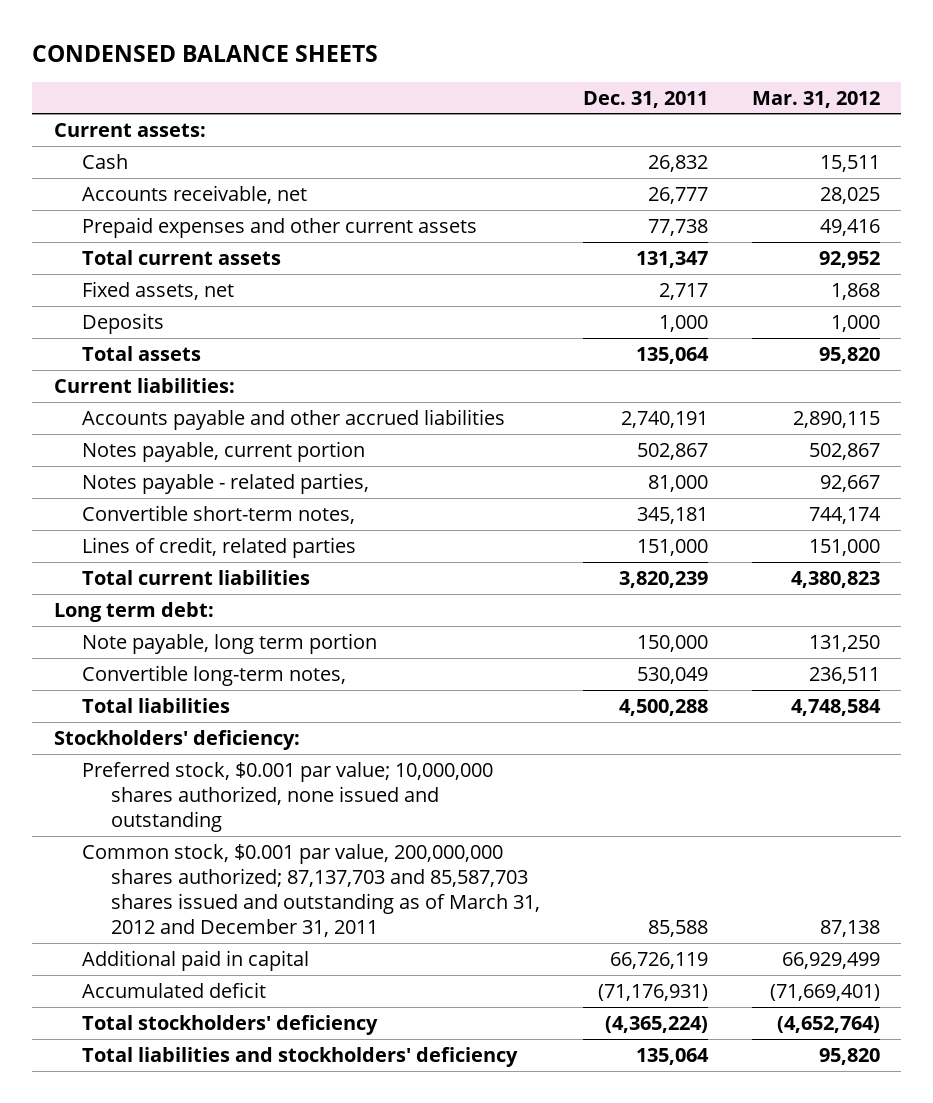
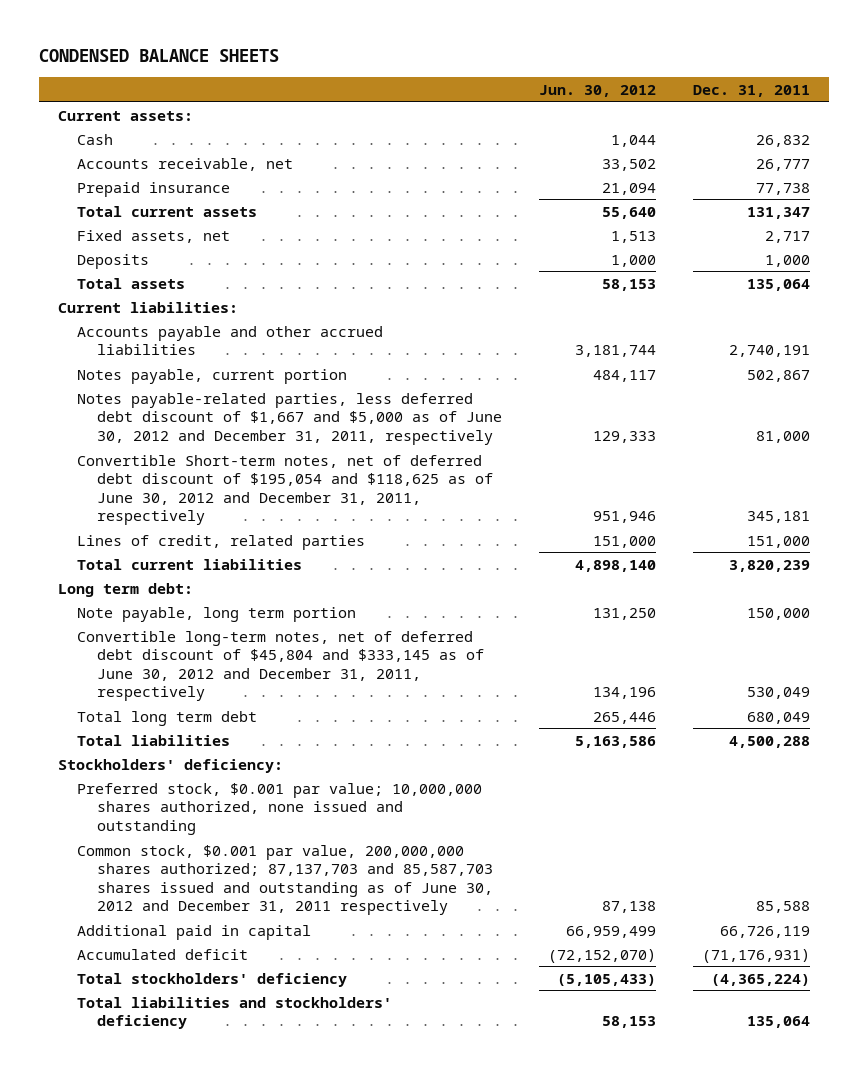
[751,90,880,108] Mar. 31, 2012 -> none
none -> [538,84,656,97] Jun. 30, 2012
[82,216,478,238] Prepaid expenses and other current assets -> [77,181,231,197] Prepaid insurance
[82,472,370,494] Notes payable - related parties, -> [77,392,502,445] Notes payable-related parties, less deferred debt discount of $1,667 and $5,000 as of June 30, 2012 and December 31, 2011, respectively
[82,504,356,524] Convertible short-term notes, -> [77,454,493,526] Convertible Short-term notes, net of deferred debt discount of $195,054 and $118,625 as of June 30, 2012 and December 31, 2011, respectively
[82,664,347,686] Convertible long-term notes, -> [77,630,484,702] Convertible long-term notes, net of deferred debt discount of $45,804 and $333,145 as of June 30, 2012 and December 31, 2011, respectively
none -> [77,710,258,726] Total long term debt
[82,843,541,938] Common stock, $0.001 par value, 200,000,000 shares authorized; 87,137,703 and 85,587,703 shares issued and outstanding as of March 31, 2012 and December 31, 2011 -> [77,844,493,916] Common stock, $0.001 par value, 200,000,000 shares authorized; 87,137,703 and 85,587,703 shares issued and outstanding as of June 30, 2012 and December 31, 2011 respectively

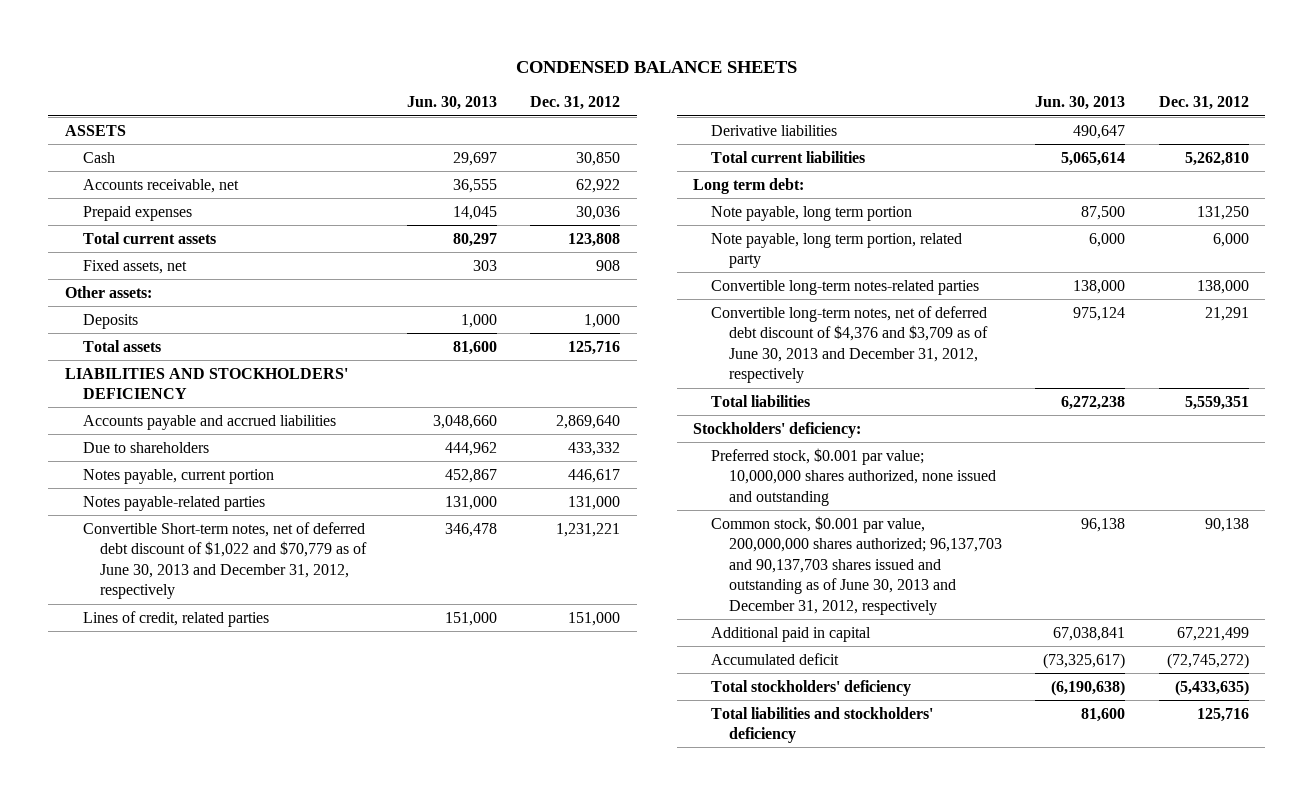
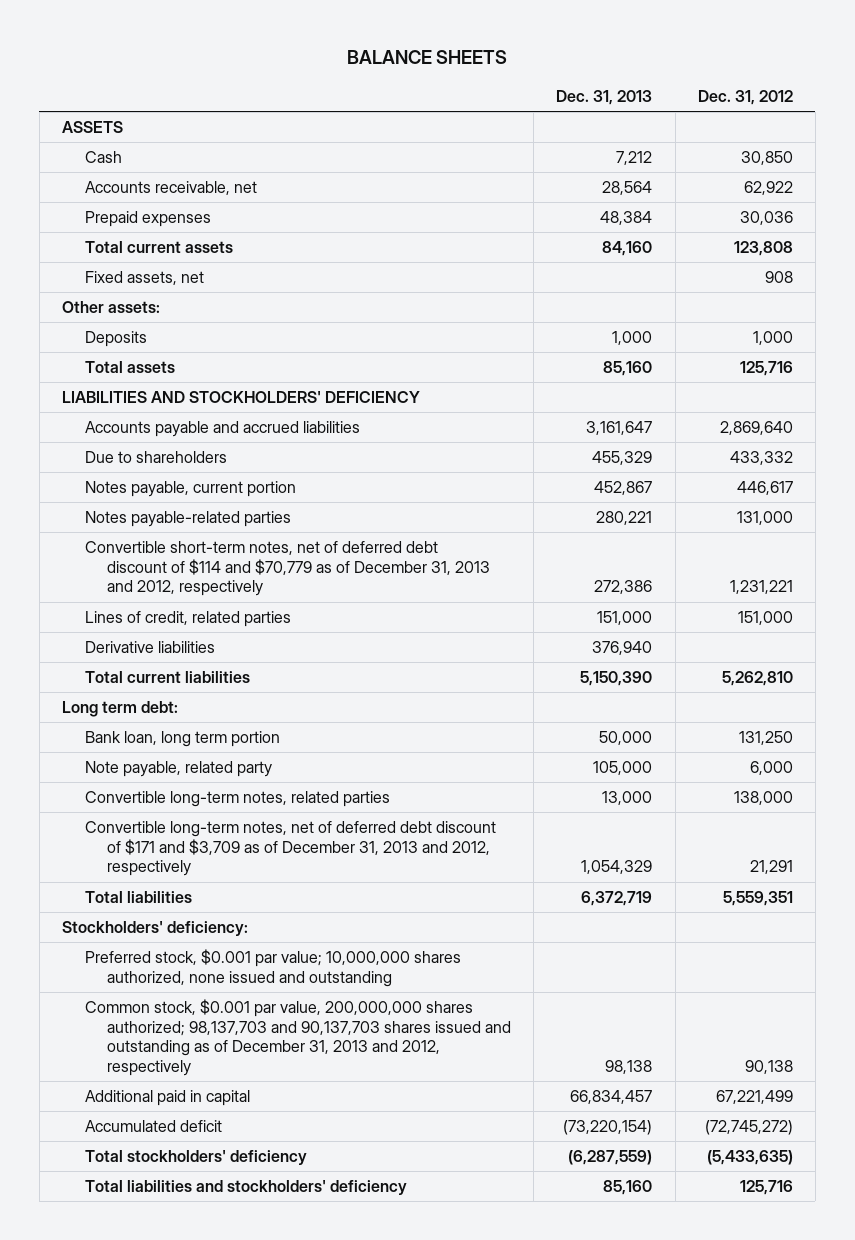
[515,60,797,73] CONDENSED BALANCE SHEETS -> [347,50,508,65] BALANCE SHEETS
[406,96,497,111] Jun. 30, 2013 -> none
none -> [556,89,653,105] Dec. 31, 2013
[82,521,368,600] Convertible Short-term notes, net of deferred debt discount of $1,022 and $70,779 as of June 30, 2013 and December 31, 2012, respectively -> [84,541,490,597] Convertible short-term notes, net of deferred debt discount of $114 and $70,779 as of December 31, 2013 and 2012, respectively
[711,205,913,221] Note payable, long term portion -> [84,731,280,748] Bank loan, long term portion
[711,232,963,269] Note payable, long term portion, related party -> [84,761,272,778] Note payable, related party
[711,279,980,295] Convertible long-term notes-related parties -> [84,791,390,808] Convertible long-term notes, related parties
[711,305,988,384] Convertible long-term notes, net of deferred debt discount of $4,376 and $3,709 as of June 30, 2013 and December 31, 2012, respectively -> [84,821,496,877] Convertible long-term notes, net of deferred debt discount of $171 and $3,709 as of December 31, 2013 and 2012, respectively
[711,515,1002,615] Common stock, $0.001 par value, 200,000,000 shares authorized; 96,137,703 and 90,137,703 shares issued and outstanding as of June 30, 2013 and December 31, 2012, respectively -> [84,999,511,1076] Common stock, $0.001 par value, 200,000,000 shares authorized; 98,137,703 and 90,137,703 shares issued and outstanding as of December 31, 2013 and 2012, respectively

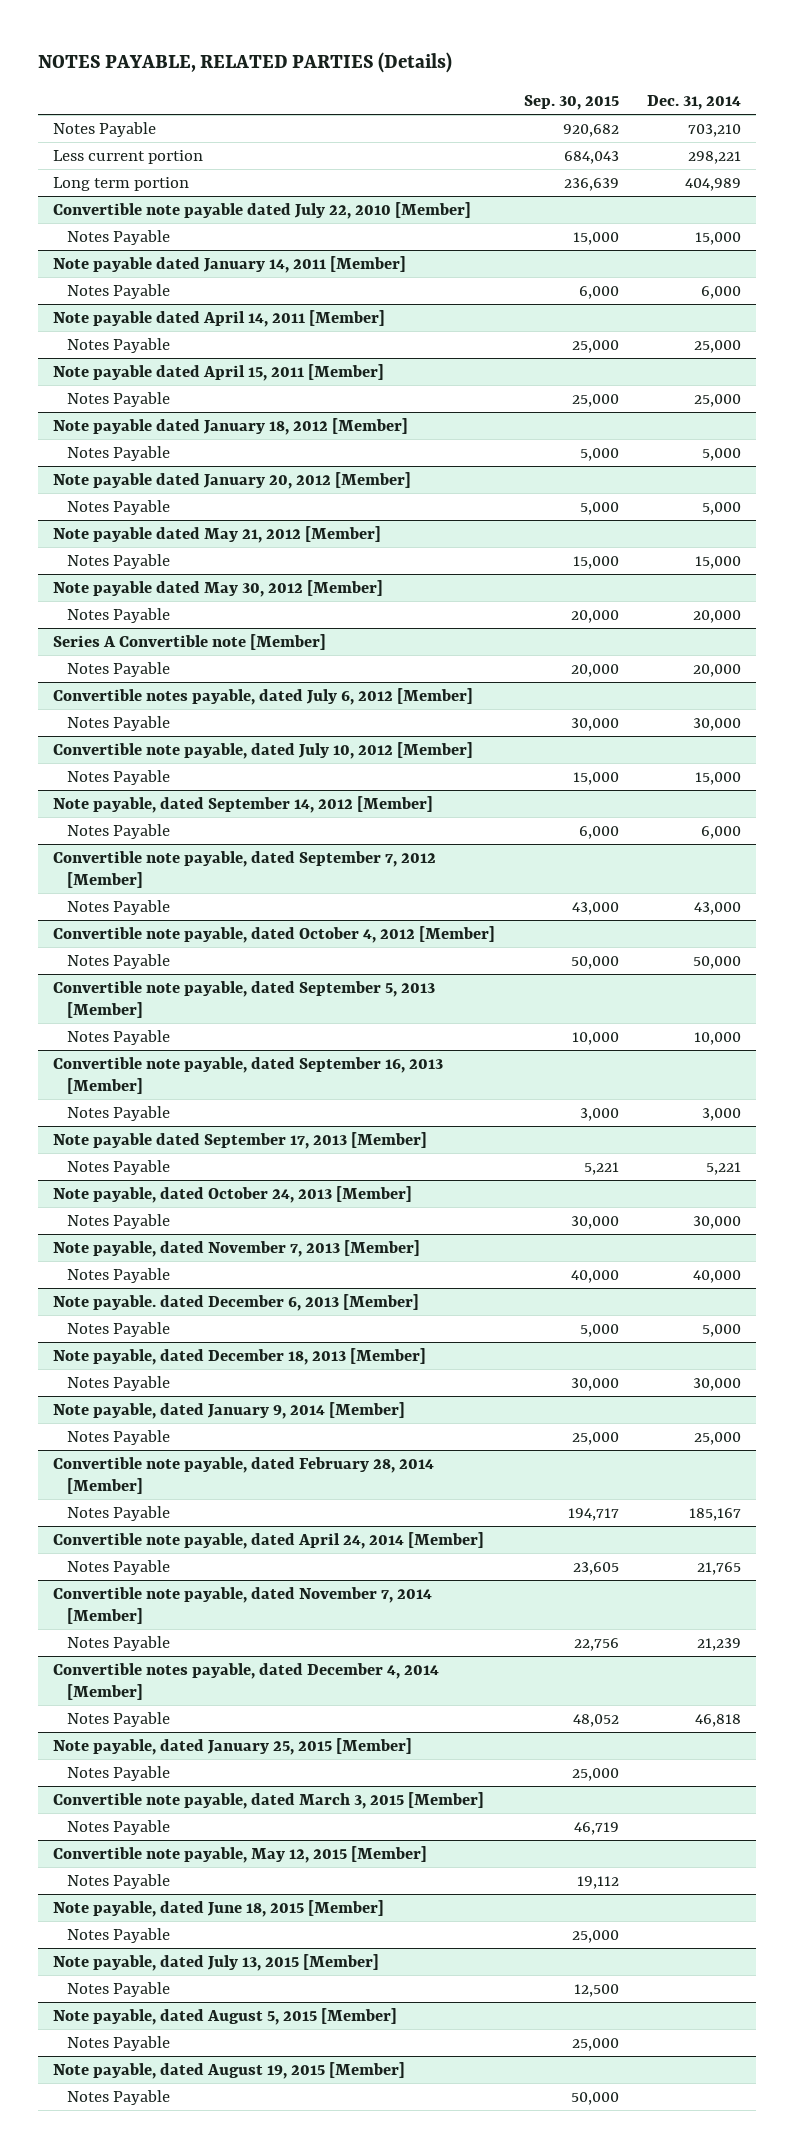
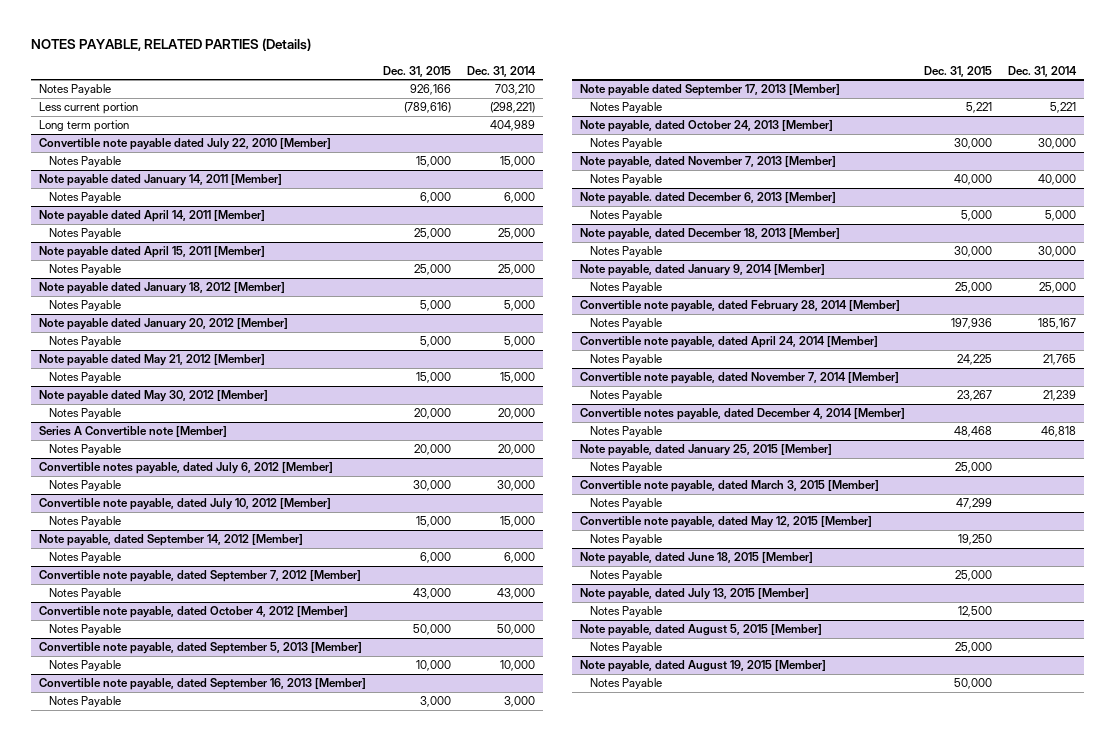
[523,95,619,111] Sep. 30, 2015 -> none
none -> [382,65,451,77] Dec. 31, 2015
[688,150,742,164] 298,221 -> [489,102,535,114] (298,221)
[52,1845,427,1863] Convertible note payable, May 12, 2015 [Member] -> [580,516,873,529] Convertible note payable, dated May 12, 2015 [Member]

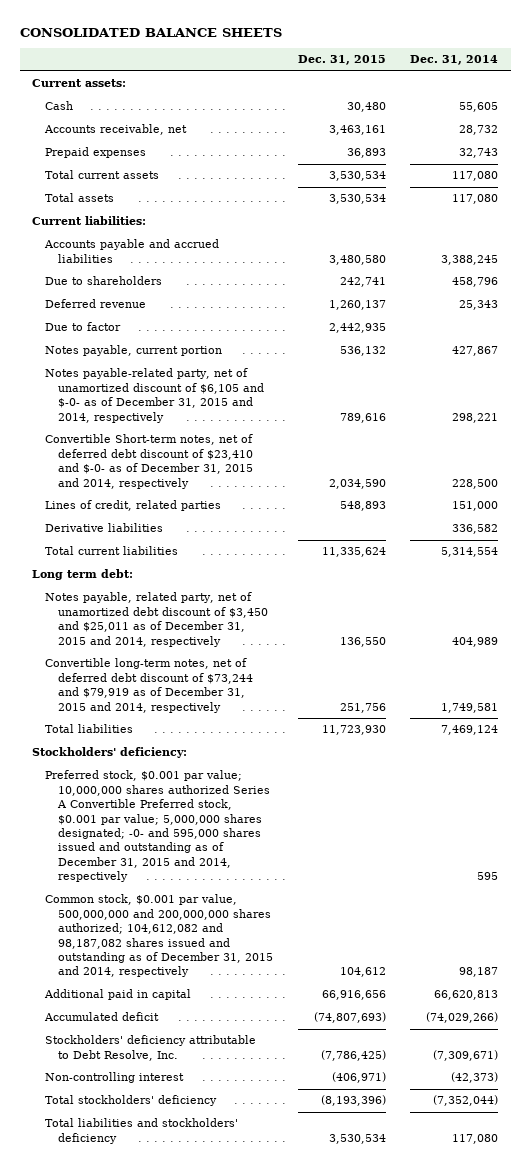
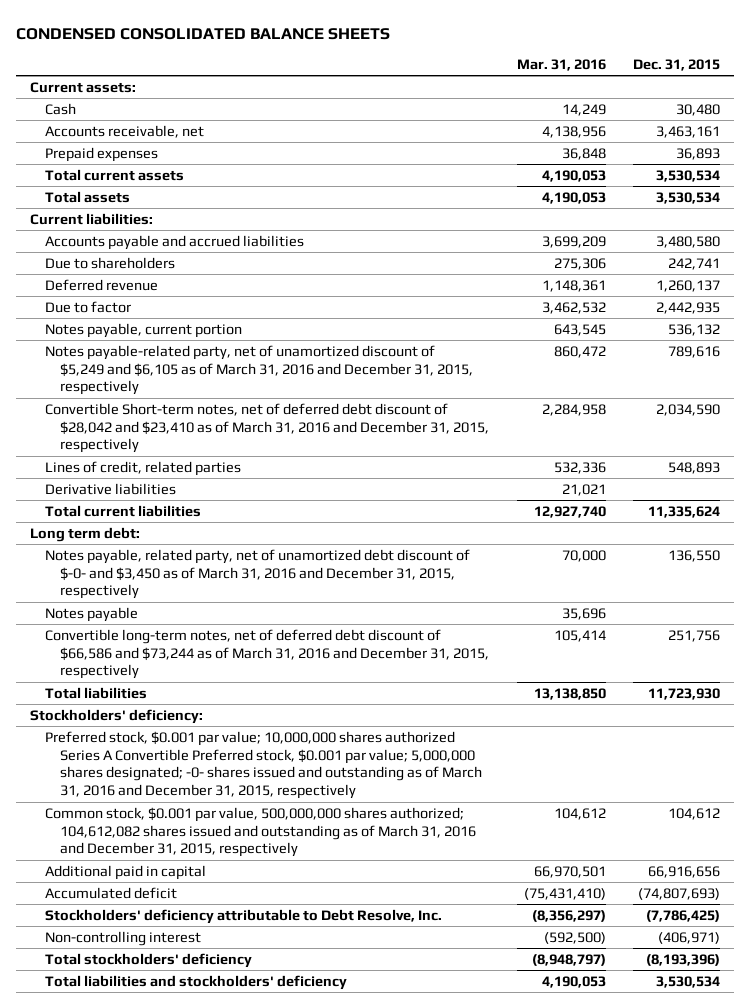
[19,27,282,37] CONSOLIDATED BALANCE SHEETS -> [16,27,391,40] CONDENSED CONSOLIDATED BALANCE SHEETS
[410,55,499,66] Dec. 31, 2014 -> none
none -> [516,58,606,71] Mar. 31, 2016
[45,368,265,423] Notes payable-related party, net of unamortized discount of $6,105 and $-0- as of December 31, 2015 and 2014, respectively -> [44,344,473,396] Notes payable-related party, net of unamortized discount of $5,249 and $6,105 as of March 31, 2016 and December 31, 2015, respectively
[45,434,254,489] Convertible Short-term notes, net of deferred debt discount of $23,410 and $-0- as of December 31, 2015 and 2014, respectively -> [44,402,489,454] Convertible Short-term notes, net of deferred debt discount of $28,042 and $23,410 as of March 31, 2016 and December 31, 2015, respectively
[45,592,269,647] Notes payable, related party, net of unamortized debt discount of $3,450 and $25,011 as of December 31, 2015 and 2014, respectively -> [44,548,470,600] Notes payable, related party, net of unamortized debt discount of $-0- and $3,450 as of March 31, 2016 and December 31, 2015, respectively
none -> [44,606,138,622] Notes payable
[45,658,254,713] Convertible long-term notes, net of deferred debt discount of $73,244 and $79,919 as of December 31, 2015 and 2014, respectively -> [44,628,489,680] Convertible long-term notes, net of deferred debt discount of $66,586 and $73,244 as of March 31, 2016 and December 31, 2015, respectively
[45,770,271,883] Preferred stock, $0.001 par value; 10,000,000 shares authorized Series A Convertible Preferred stock, $0.001 par value; 5,000,000 shares designated; -0- and 595,000 shares issued and outstanding as of December 31, 2015 and 2014, respectively -> [44,730,482,800] Preferred stock, $0.001 par value; 10,000,000 shares authorized Series A Convertible Preferred stock, $0.001 par value; 5,000,000 shares designated; -0- shares issued and outstanding as of March 31, 2016 and December 31, 2015, respectively
[45,894,274,978] Common stock, $0.001 par value, 500,000,000 and 200,000,000 shares authorized; 104,612,082 and 98,187,082 shares issued and outstanding as of December 31, 2015 and 2014, respectively -> [44,806,476,858] Common stock, $0.001 par value, 500,000,000 shares authorized; 104,612,082 shares issued and outstanding as of March 31, 2016 and December 31, 2015, respectively

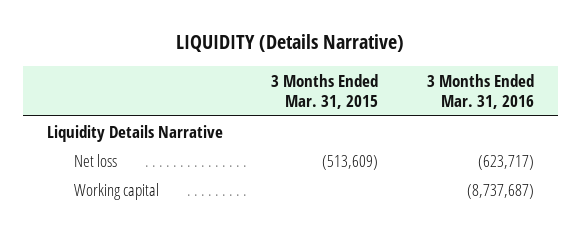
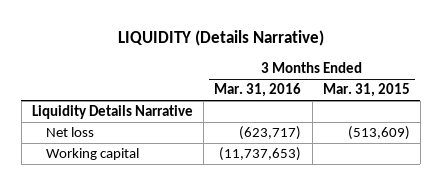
[466,183,534,199] (8,737,687) -> [219,147,302,162] (11,737,653)

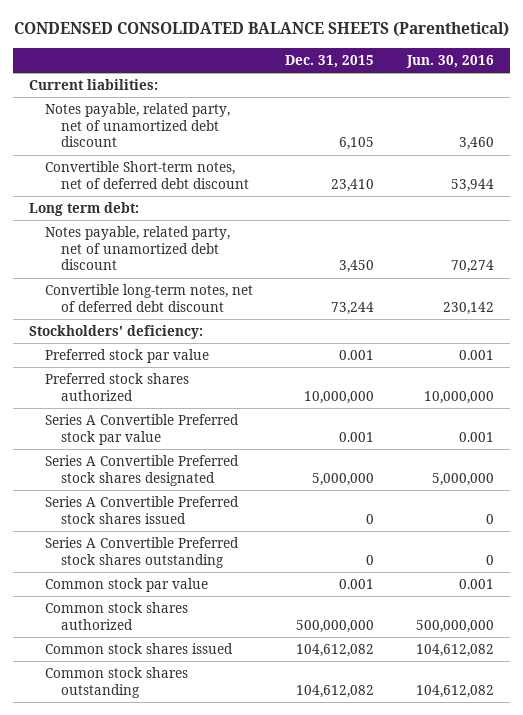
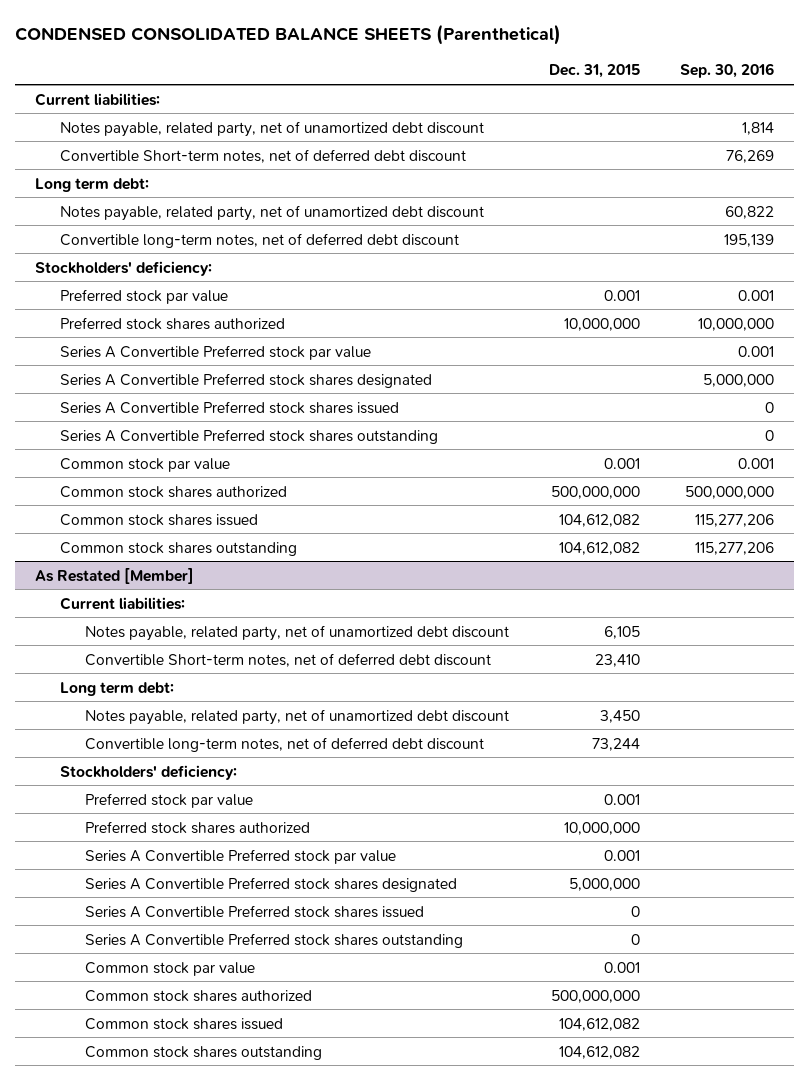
[405,54,494,68] Jun. 30, 2016 -> none
none -> [680,63,775,79] Sep. 30, 2016
none -> [60,120,485,137] Notes payable, related party, net of unamortized debt discount
none -> [60,148,467,163] Convertible Short-term notes, net of deferred debt discount
none -> [35,177,150,192] Long term debt:
none -> [60,204,485,221] Notes payable, related party, net of unamortized debt discount
none -> [60,232,460,248] Convertible long-term notes, net of deferred debt discount
none -> [35,260,213,276] Stockholders' deficiency:
none -> [60,288,229,304] Preferred stock par value
none -> [60,316,286,330] Preferred stock shares authorized
none -> [60,344,372,360] Series A Convertible Preferred stock par value
none -> [60,372,433,388] Series A Convertible Preferred stock shares designated
none -> [60,400,400,414] Series A Convertible Preferred stock shares issued
none -> [60,428,439,444] Series A Convertible Preferred stock shares outstanding
none -> [60,457,231,472] Common stock par value
none -> [60,485,288,498] Common stock shares authorized
none -> [60,513,259,526] Common stock shares issued
none -> [60,541,298,556] Common stock shares outstanding
none -> [35,567,195,584] As Restated [Member]
none -> [60,596,186,610] Current liabilities:

